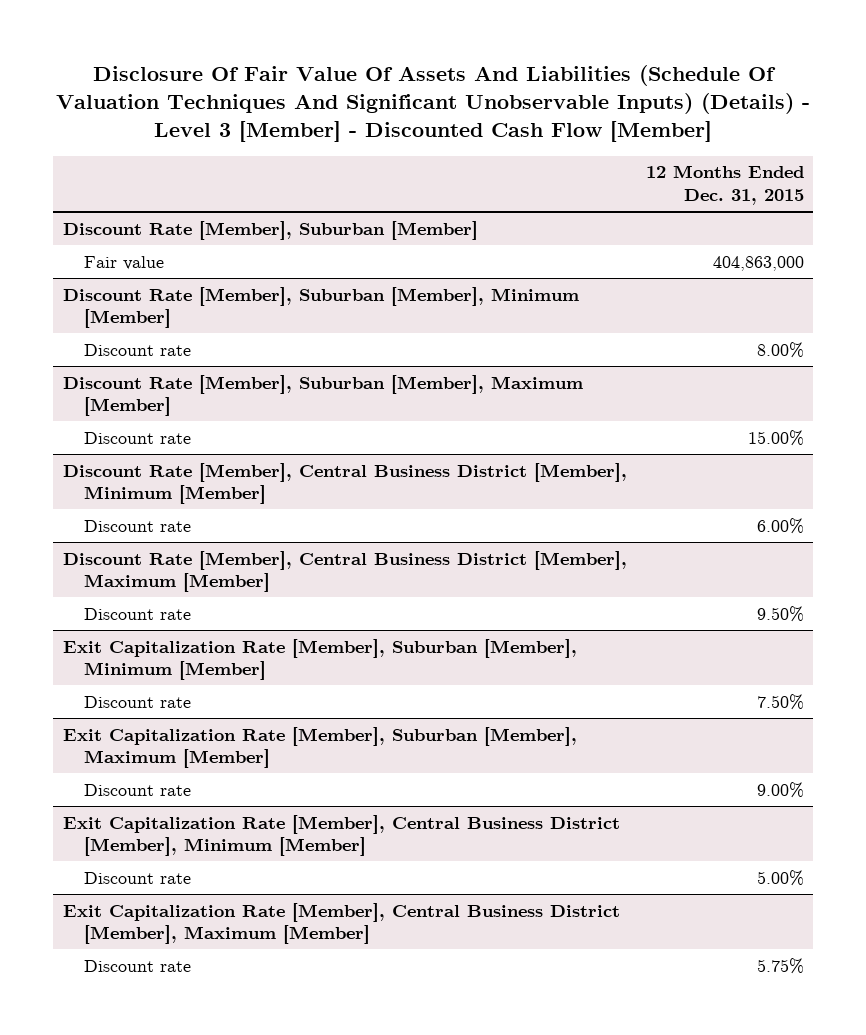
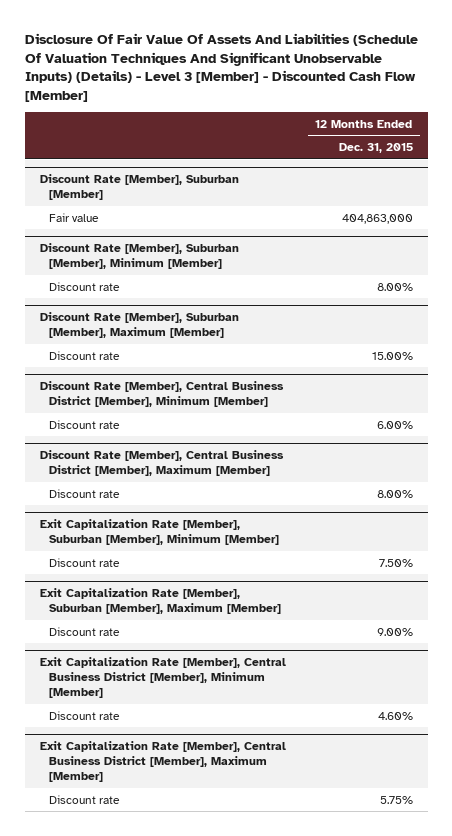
[756,605,804,622] 9.50% -> [376,489,413,498] 8.00%
[756,869,804,886] 5.00% -> [377,711,413,720] 4.60%

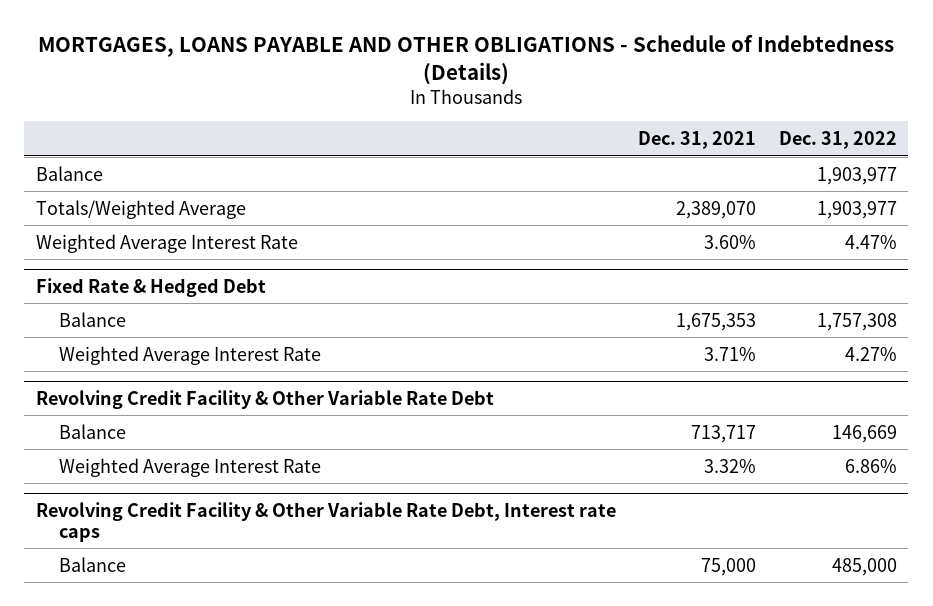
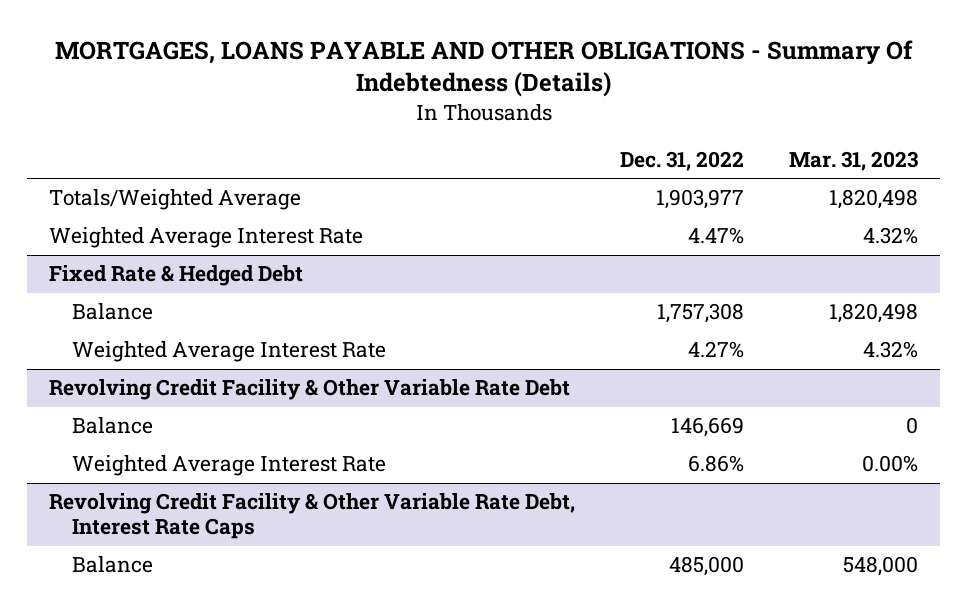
[38,35,895,85] MORTGAGES, LOANS PAYABLE AND OTHER OBLIGATIONS - Schedule of Indebtedness (Details) -> [54,40,913,98] MORTGAGES, LOANS PAYABLE AND OTHER OBLIGATIONS - Summary Of Indebtedness (Details)
[638,130,757,149] Dec. 31, 2021 -> none
none -> [788,150,918,171] Mar. 31, 2023
[35,165,103,181] Balance -> none
[35,501,616,542] Revolving Credit Facility & Other Variable Rate Debt, Interest rate caps -> [49,493,576,540] Revolving Credit Facility & Other Variable Rate Debt, Interest Rate Caps

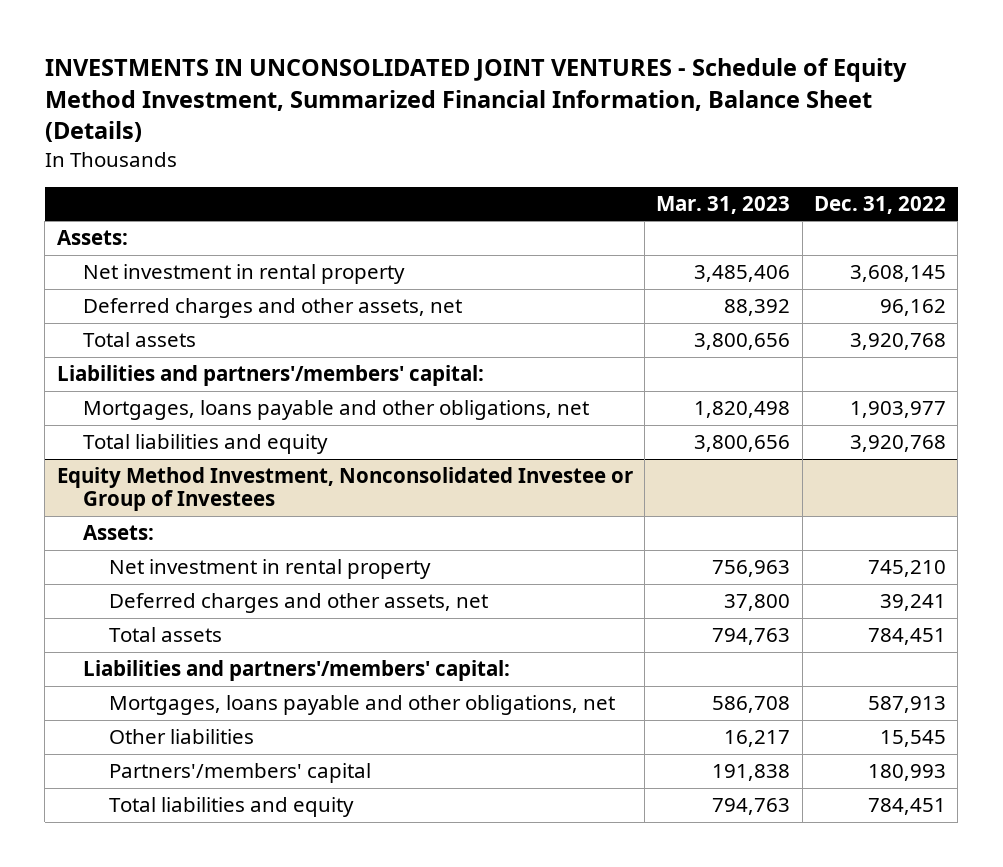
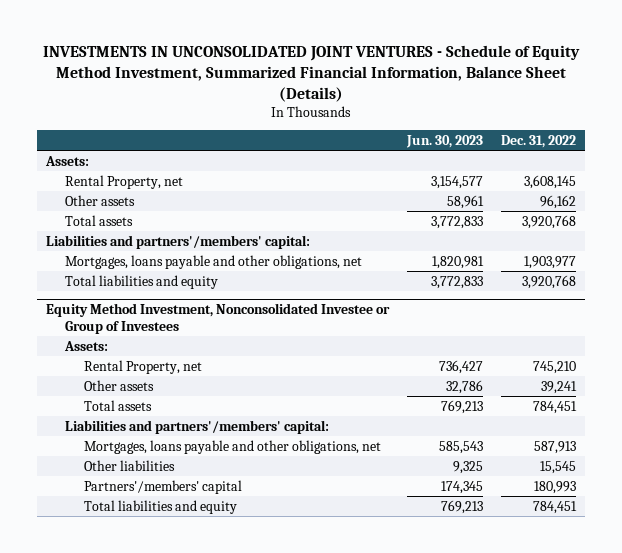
[656,195,791,214] Mar. 31, 2023 -> none
none -> [406,134,484,148] Jun. 30, 2023
[82,264,405,285] Net investment in rental property -> [64,174,183,189] Rental Property, net
[82,298,462,319] Deferred charges and other assets, net -> [64,194,135,206] Other assets
[108,559,431,580] Net investment in rental property -> [83,359,202,374] Rental Property, net
[108,593,488,614] Deferred charges and other assets, net -> [83,379,154,391] Other assets

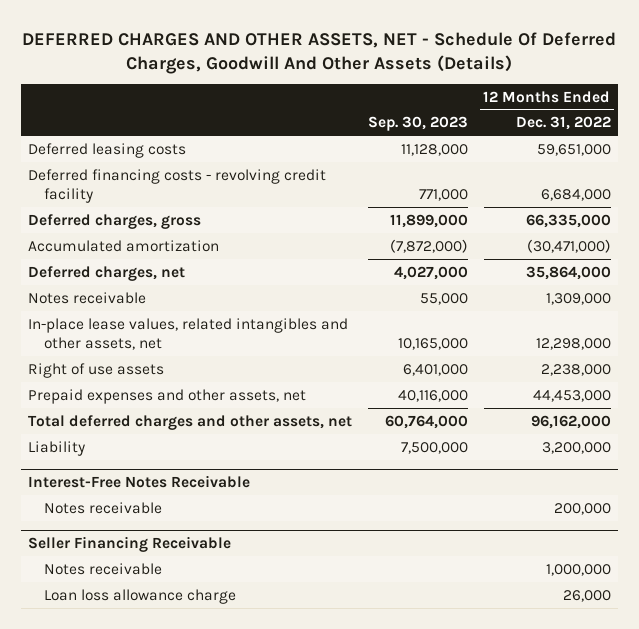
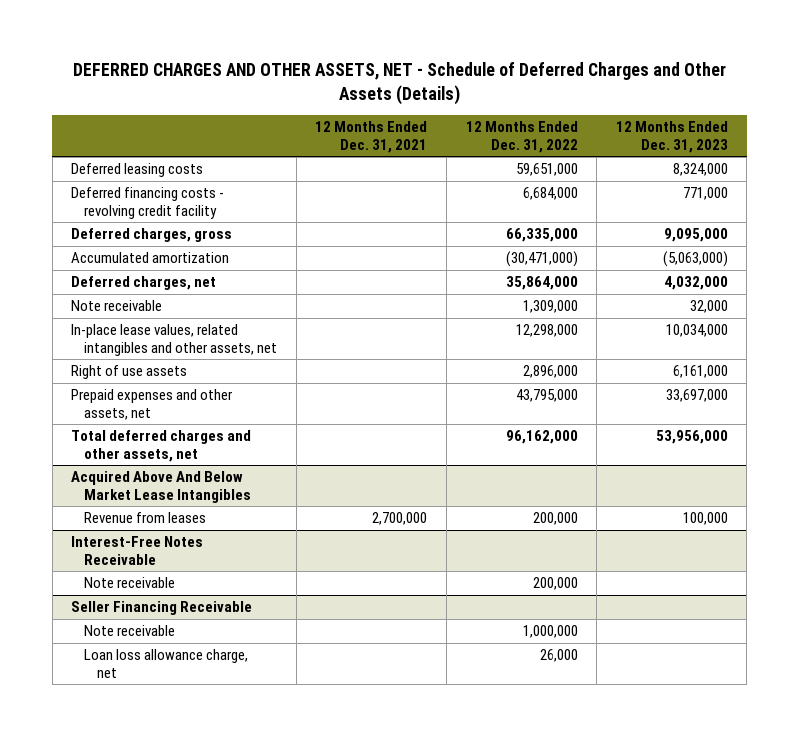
[22,31,617,74] DEFERRED CHARGES AND OTHER ASSETS, NET - Schedule Of Deferred Charges, Goodwill And Other Assets (Details) -> [72,61,726,105] DEFERRED CHARGES AND OTHER ASSETS, NET - Schedule of Deferred Charges and Other Assets (Details)
[367,116,468,132] Sep. 30, 2023 -> none
none -> [315,121,428,153] 12 Months Ended Dec. 31, 2021
none -> [615,121,728,153] 12 Months Ended Dec. 31, 2023
[28,291,147,304] Notes receivable -> [71,300,163,312] Note receivable
[540,363,611,376] 2,238,000 -> [522,365,578,379] 2,896,000
[532,389,611,402] 44,453,000 -> [515,389,578,403] 43,795,000
[28,440,86,456] Liability -> none
none -> [71,471,252,503] Acquired Above And Below Market Lease Intangibles
none -> [84,512,207,524] Revenue from leases
[43,501,162,514] Notes receivable -> [84,577,176,589] Note receivable
[43,562,162,575] Notes receivable -> [84,625,176,637] Note receivable
[43,588,236,604] Loan loss allowance charge -> [84,649,249,678] Loan loss allowance charge, net

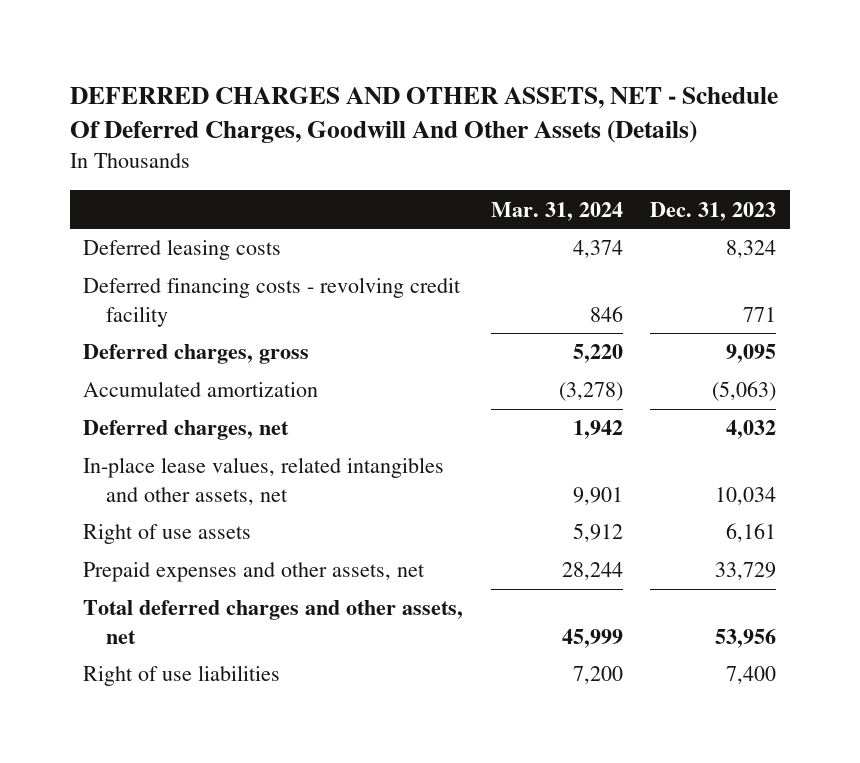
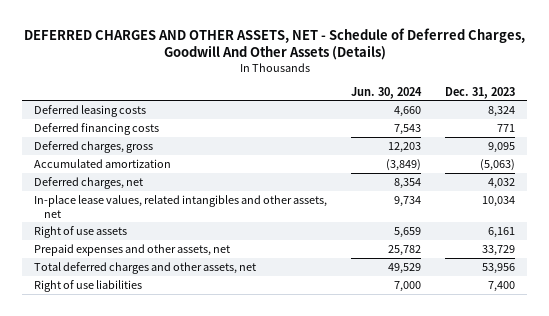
[69,87,778,144] DEFERRED CHARGES AND OTHER ASSETS, NET - Schedule Of Deferred Charges, Goodwill And Other Assets (Details) -> [23,27,525,60] DEFERRED CHARGES AND OTHER ASSETS, NET - Schedule of Deferred Charges, Goodwill And Other Assets (Details)
[490,201,623,221] Mar. 31, 2024 -> none
none -> [351,86,423,99] Jun. 30, 2024
[83,277,462,327] Deferred financing costs - revolving credit facility -> [34,122,160,135] Deferred financing costs

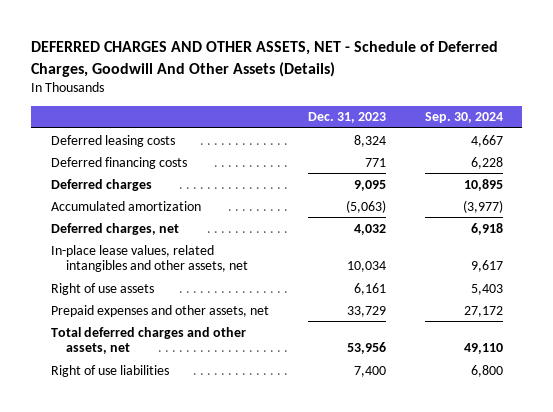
[351,86,423,99] Jun. 30, 2024 -> none
none -> [424,112,503,124] Sep. 30, 2024
[34,140,154,153] Deferred charges, gross -> [50,178,152,191] Deferred charges

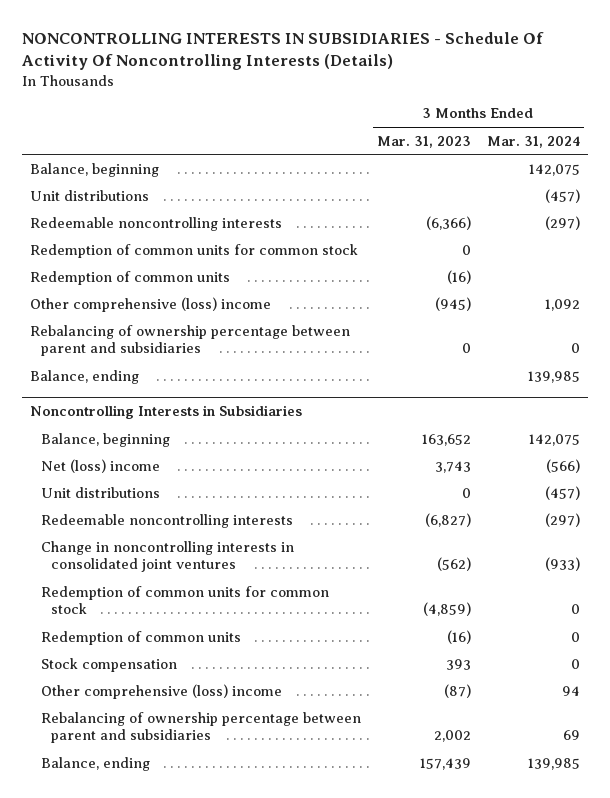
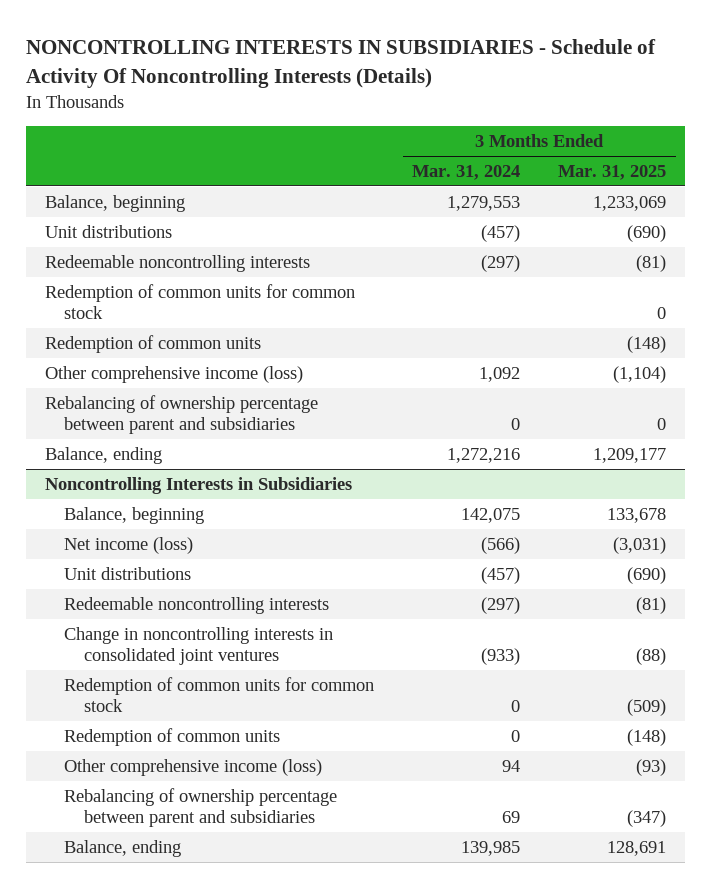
[22,32,545,71] NONCONTROLLING INTERESTS IN SUBSIDIARIES - Schedule Of Activity Of Noncontrolling Interests (Details) -> [25,39,656,88] NONCONTROLLING INTERESTS IN SUBSIDIARIES - Schedule of Activity Of Noncontrolling Interests (Details)
[376,135,471,148] Mar. 31, 2023 -> none
none -> [558,164,667,180] Mar. 31, 2025
[529,163,581,176] 142,075 -> [447,195,521,211] 1,279,553
[30,296,272,312] Other comprehensive (loss) income -> [44,365,303,383] Other comprehensive income (loss)
[528,370,581,383] 139,985 -> [447,447,521,463] 1,272,216
[40,458,160,473] Net (loss) income -> [64,536,194,554] Net income (loss)
[40,657,177,672] Stock compensation -> none
[40,683,282,699] Other comprehensive (loss) income -> [64,758,323,776] Other comprehensive income (loss)

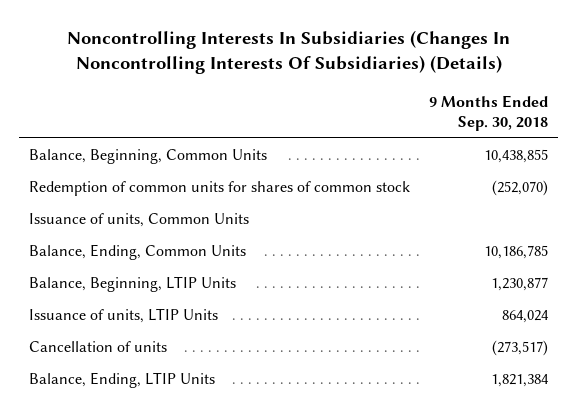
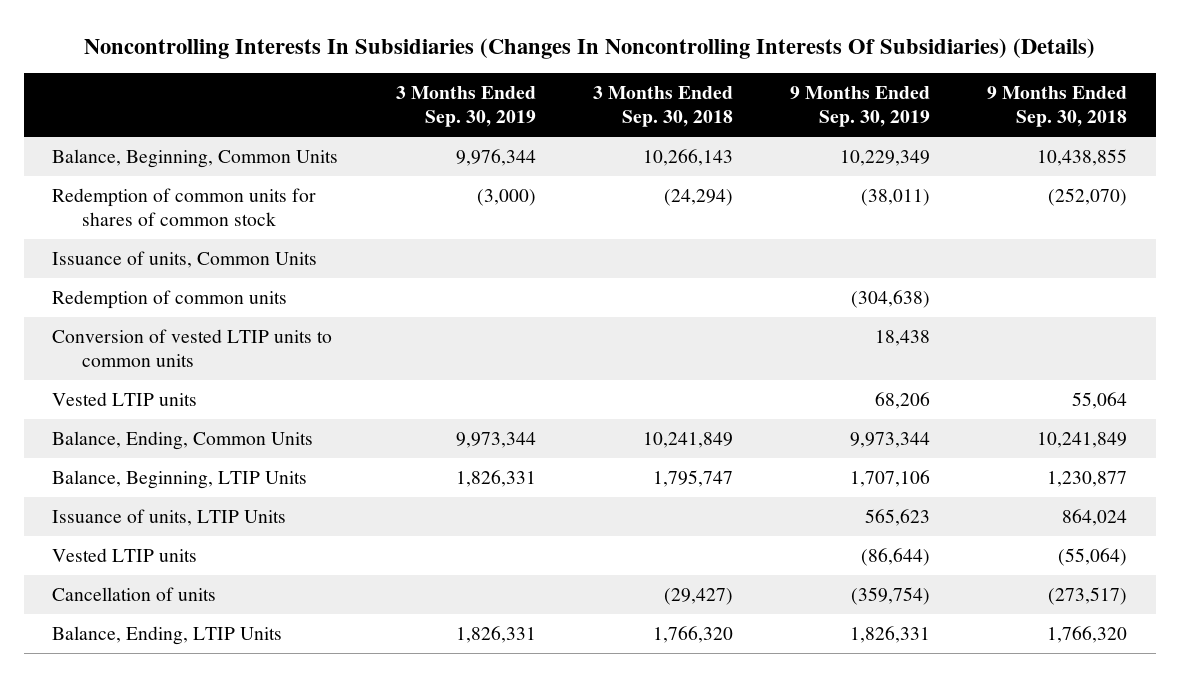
none -> [395,85,536,128] 3 Months Ended Sep. 30, 2019
none -> [592,85,733,128] 3 Months Ended Sep. 30, 2018
none -> [790,85,931,128] 9 Months Ended Sep. 30, 2019
none -> [52,289,288,309] Redemption of common units
none -> [52,328,333,367] Conversion of vested LTIP units to common units
none -> [52,391,198,406] Vested LTIP units
[484,245,549,260] 10,186,785 -> [1037,431,1128,448] 10,241,849
none -> [52,547,198,562] Vested LTIP units
[491,374,550,388] 1,821,384 -> [1047,625,1128,643] 1,766,320

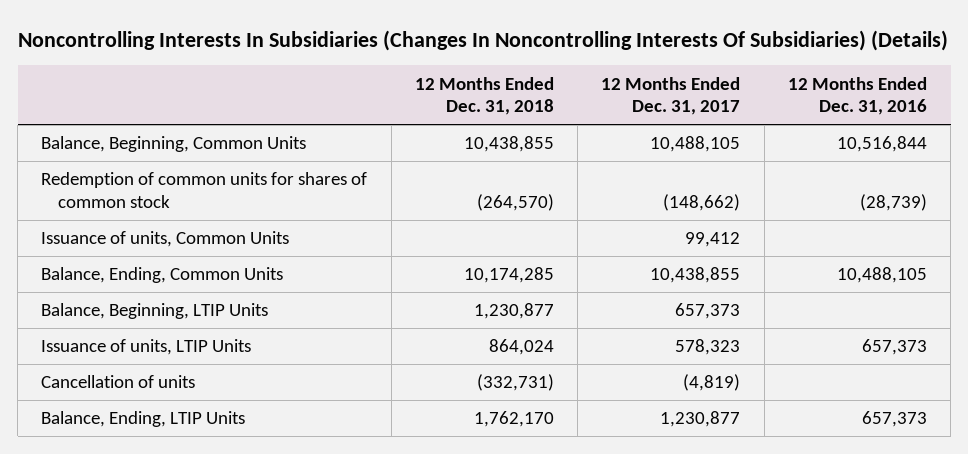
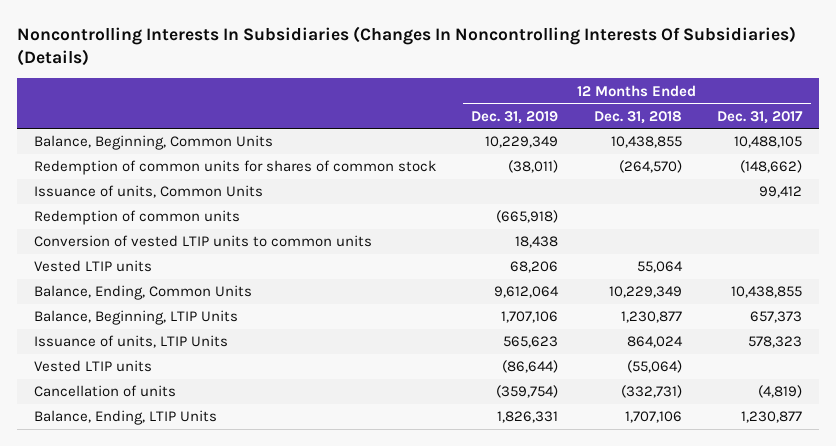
[787,76,927,116] 12 Months Ended Dec. 31, 2016 -> none
none -> [471,110,559,124] Dec. 31, 2019
none -> [34,210,241,226] Redemption of common units
none -> [34,235,373,248] Conversion of vested LTIP units to common units
none -> [34,260,153,273] Vested LTIP units
[463,267,554,284] 10,174,285 -> [608,286,682,299] 10,229,349
none -> [34,360,153,373] Vested LTIP units
[473,411,554,428] 1,762,170 -> [624,411,682,424] 1,707,106

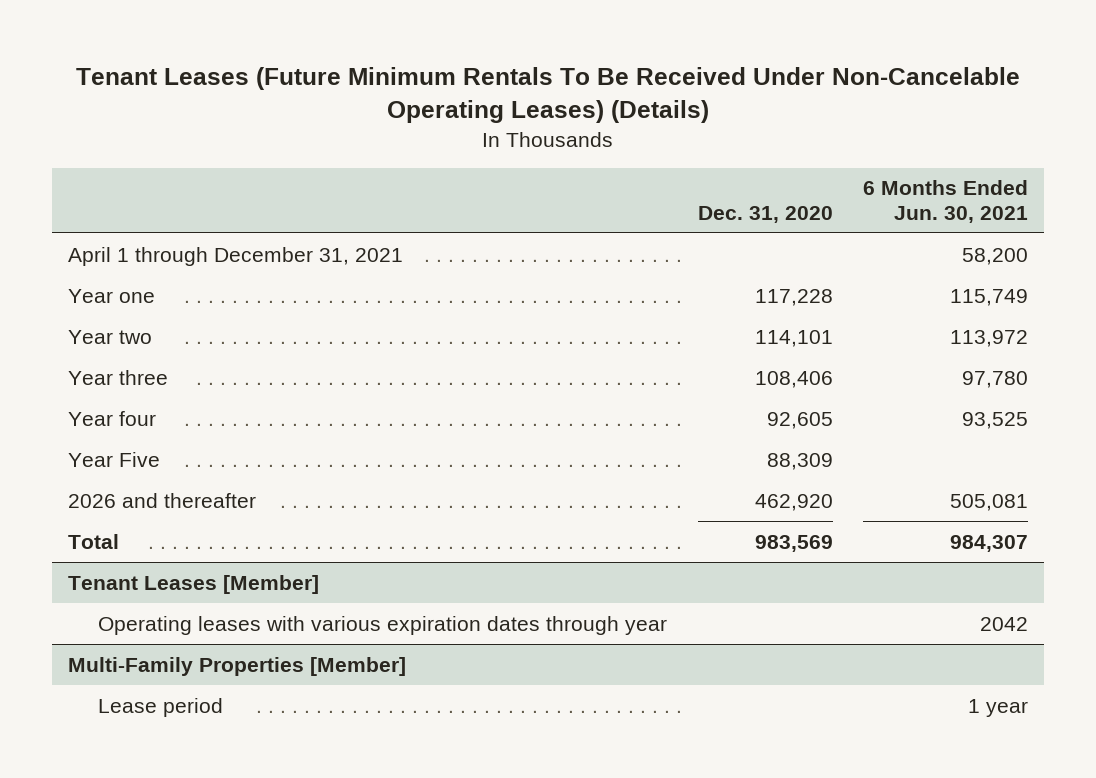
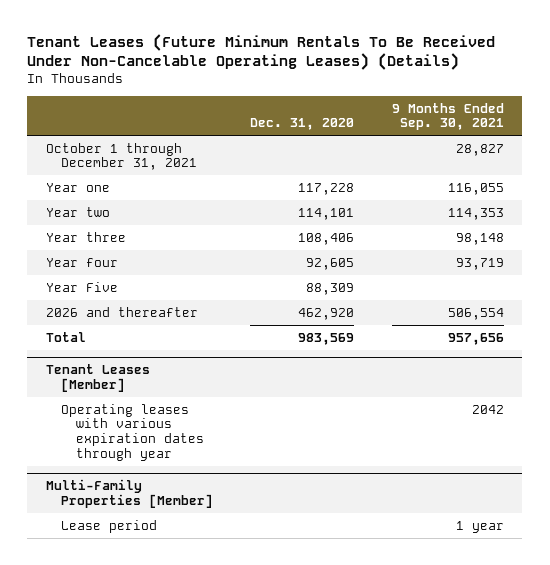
[863,180,1029,223] 6 Months Ended Jun. 30, 2021 -> none
none -> [391,102,504,131] 9 Months Ended Sep. 30, 2021
[67,246,403,266] April 1 through December 31, 2021 -> [46,142,197,171] October 1 through December 31, 2021

